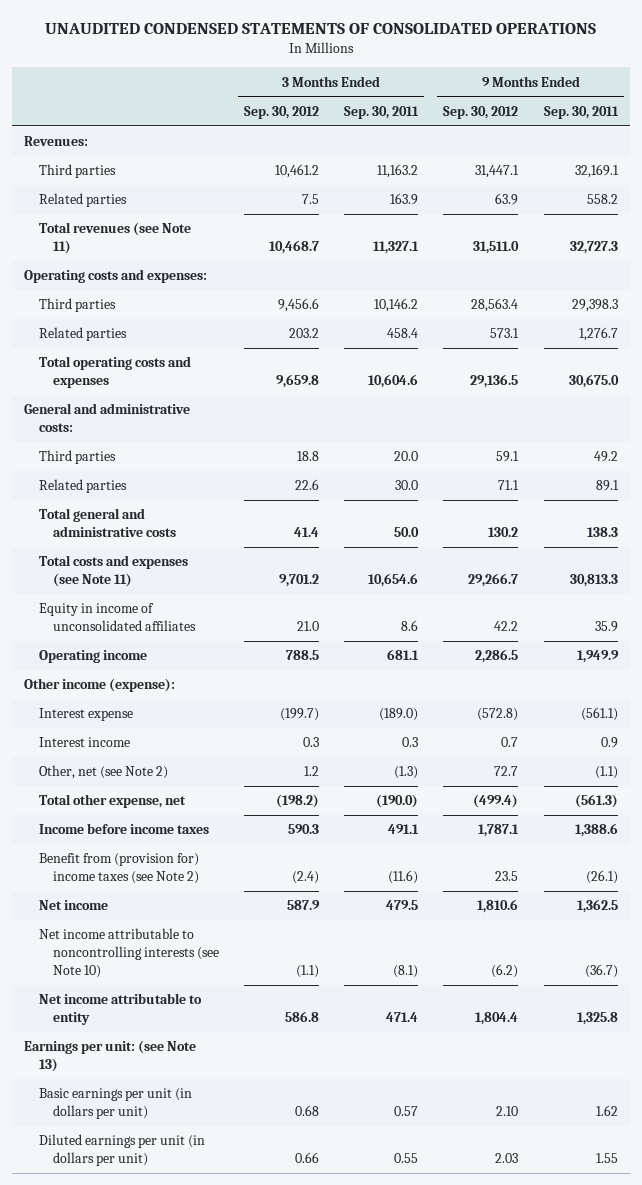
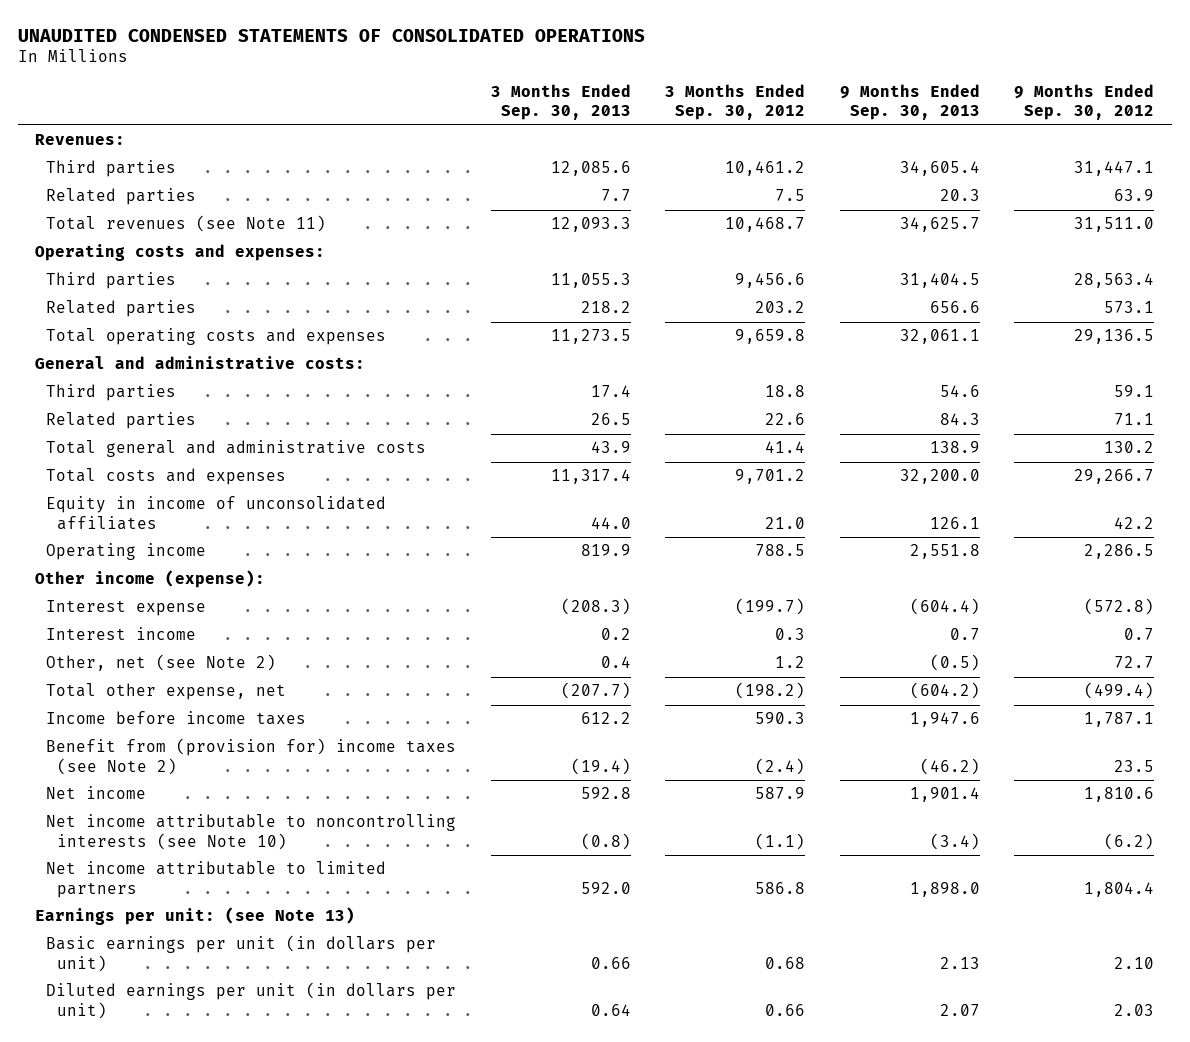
[344,105,420,119] Sep. 30, 2011 -> none
[543,105,619,119] Sep. 30, 2011 -> none
none -> [490,83,631,121] 3 Months Ended Sep. 30, 2013
none -> [839,83,980,121] 9 Months Ended Sep. 30, 2013
[38,555,188,588] Total costs and expenses (see Note 11) -> [46,468,287,486] Total costs and expenses
[38,993,202,1026] Net income attributable to entity -> [46,861,387,898] Net income attributable to limited partners

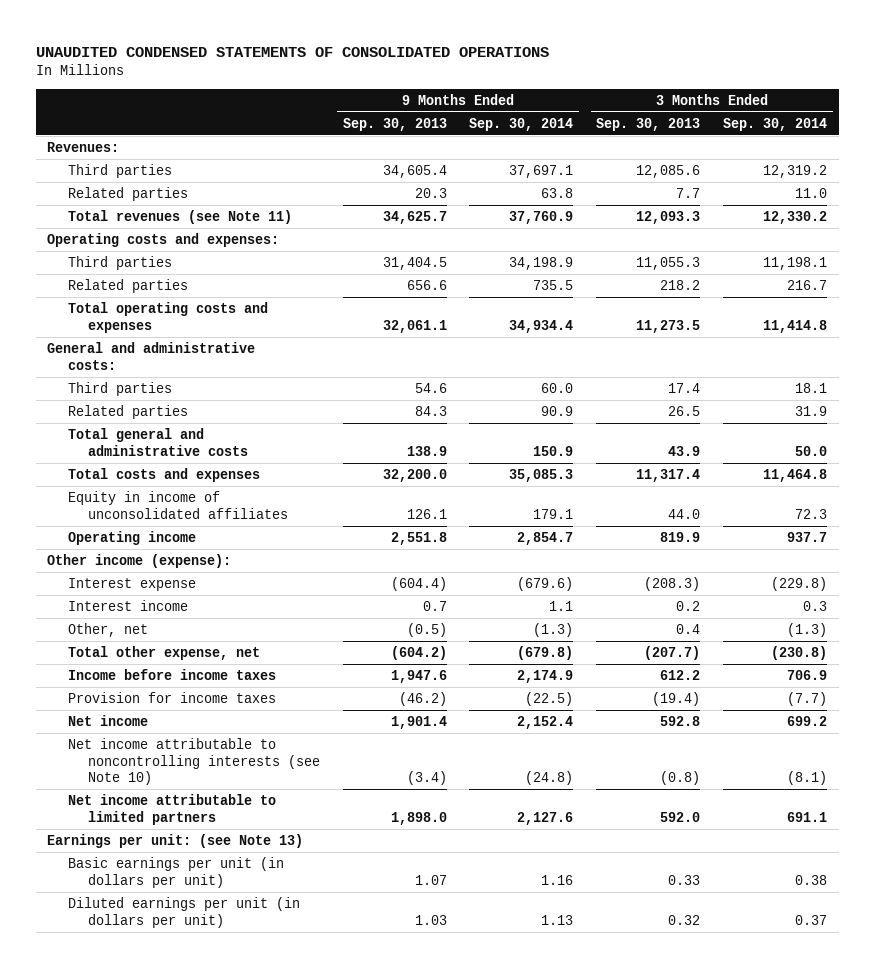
[665,83,806,121] 3 Months Ended Sep. 30, 2012 -> none
[1014,83,1155,121] 9 Months Ended Sep. 30, 2012 -> none
none -> [469,117,574,131] Sep. 30, 2014
none -> [723,117,828,131] Sep. 30, 2014
[46,654,277,672] Other, net (see Note 2) -> [67,623,148,638] Other, net
[46,738,457,775] Benefit from (provision for) income taxes (see Note 2) -> [67,692,276,704] Provision for income taxes
[590,956,631,969] 0.66 -> [668,874,701,885] 0.33
[939,956,980,969] 2.13 -> [414,874,447,885] 1.07
[590,1003,631,1016] 0.64 -> [668,914,701,925] 0.32
[939,1003,980,1016] 2.07 -> [414,914,447,925] 1.03

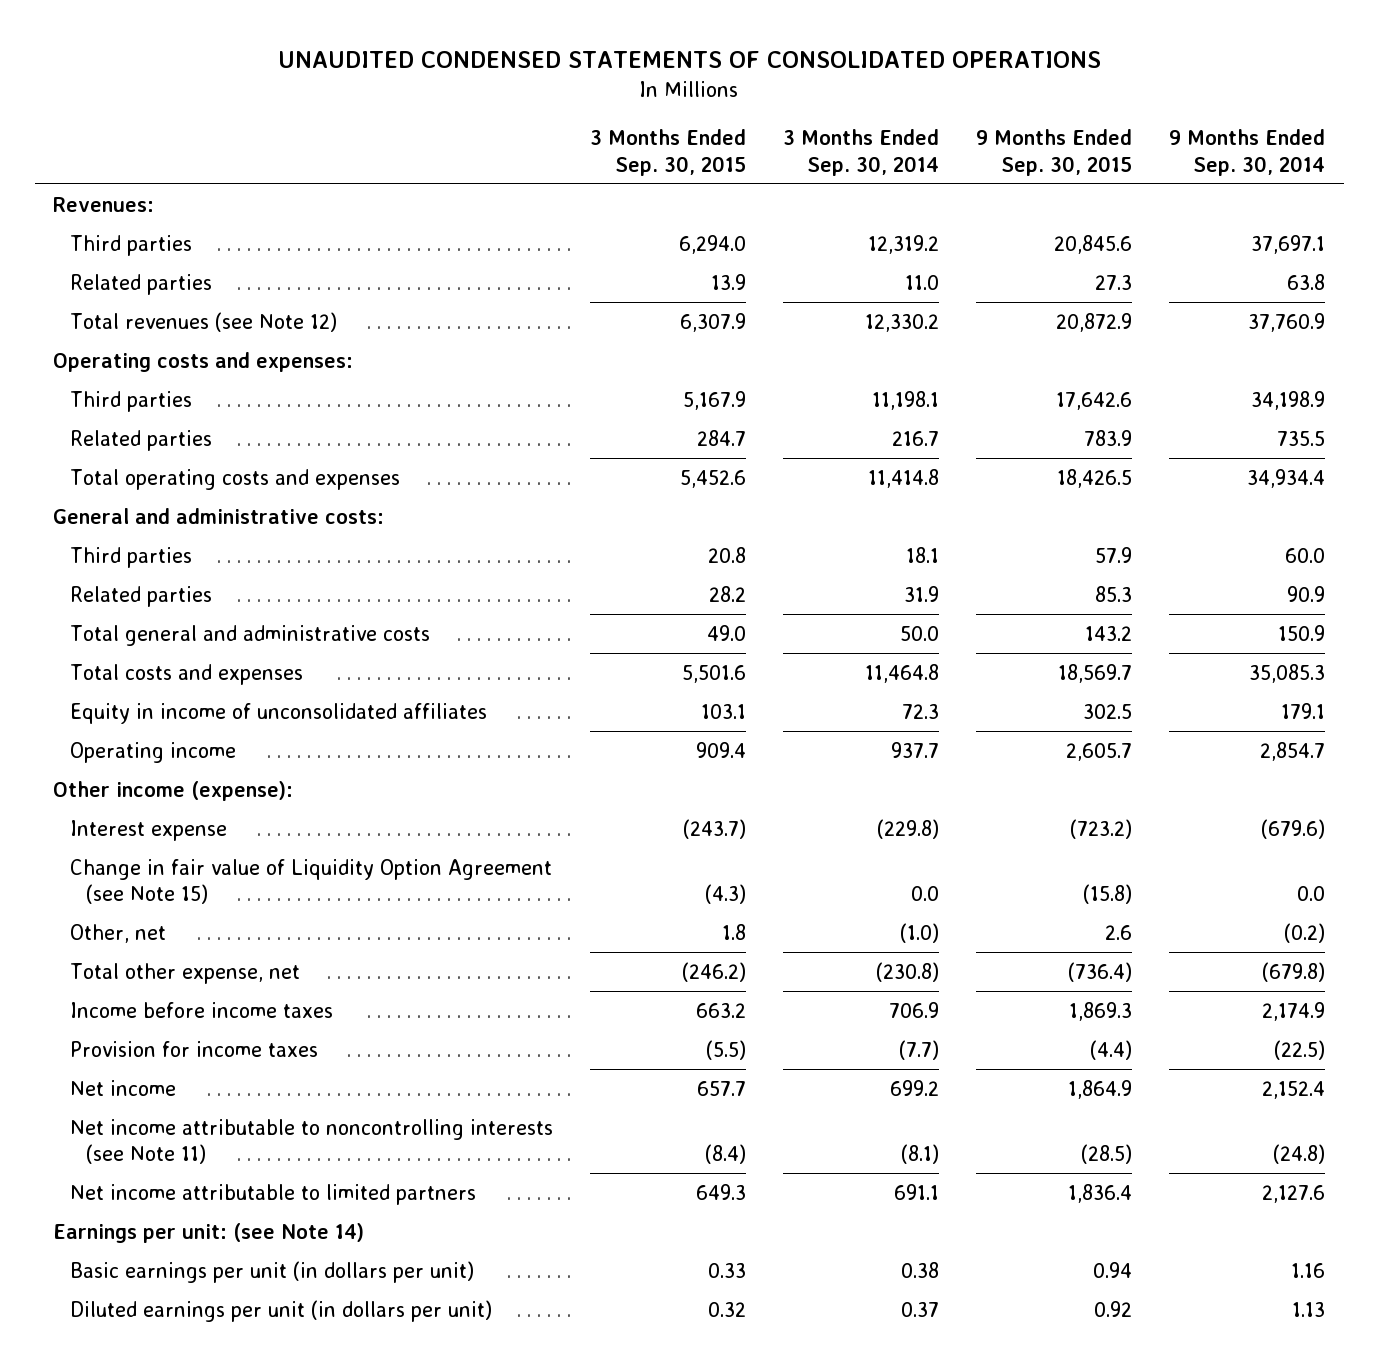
[342,117,447,131] Sep. 30, 2013 -> none
[596,117,701,131] Sep. 30, 2013 -> none
none -> [589,129,746,176] 3 Months Ended Sep. 30, 2015
none -> [976,129,1133,176] 9 Months Ended Sep. 30, 2015
[67,210,292,225] Total revenues (see Note 11) -> [69,311,337,332] Total revenues (see Note 12)
[67,600,188,612] Interest income -> none
none -> [69,858,552,904] Change in fair value of Liquidity Option Agreement (see Note 15)
[533,623,574,638] (1.3) -> [1284,922,1326,943] (0.2)
[787,623,828,638] (1.3) -> [900,922,940,943] (1.0)
[67,738,320,786] Net income attributable to noncontrolling interests (see Note 10) -> [69,1118,553,1164] Net income attributable to noncontrolling interests (see Note 11)
[47,834,304,849] Earnings per unit: (see Note 13) -> [53,1222,365,1243] Earnings per unit: (see Note 14)

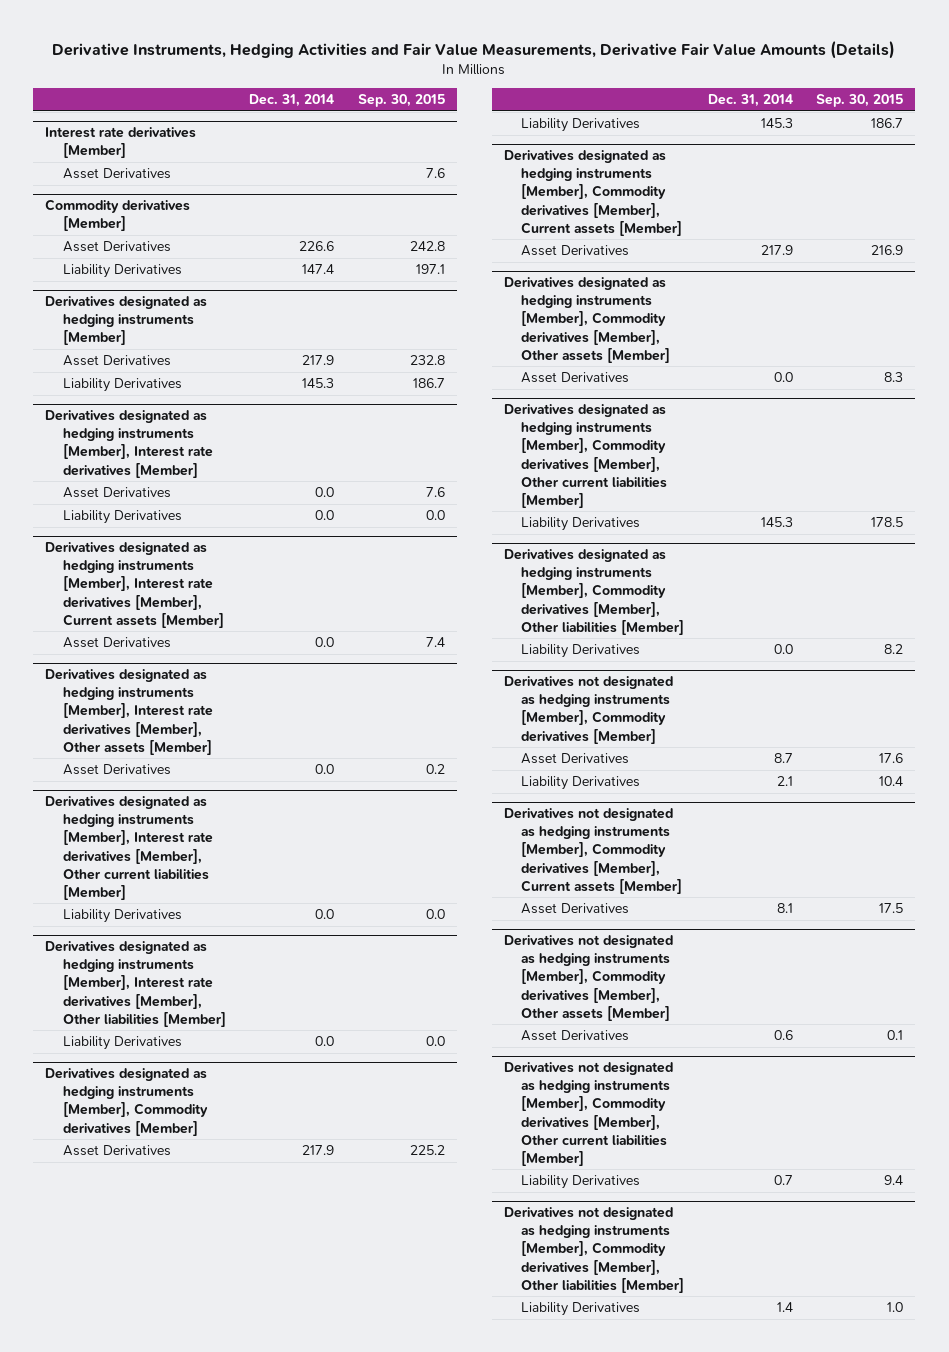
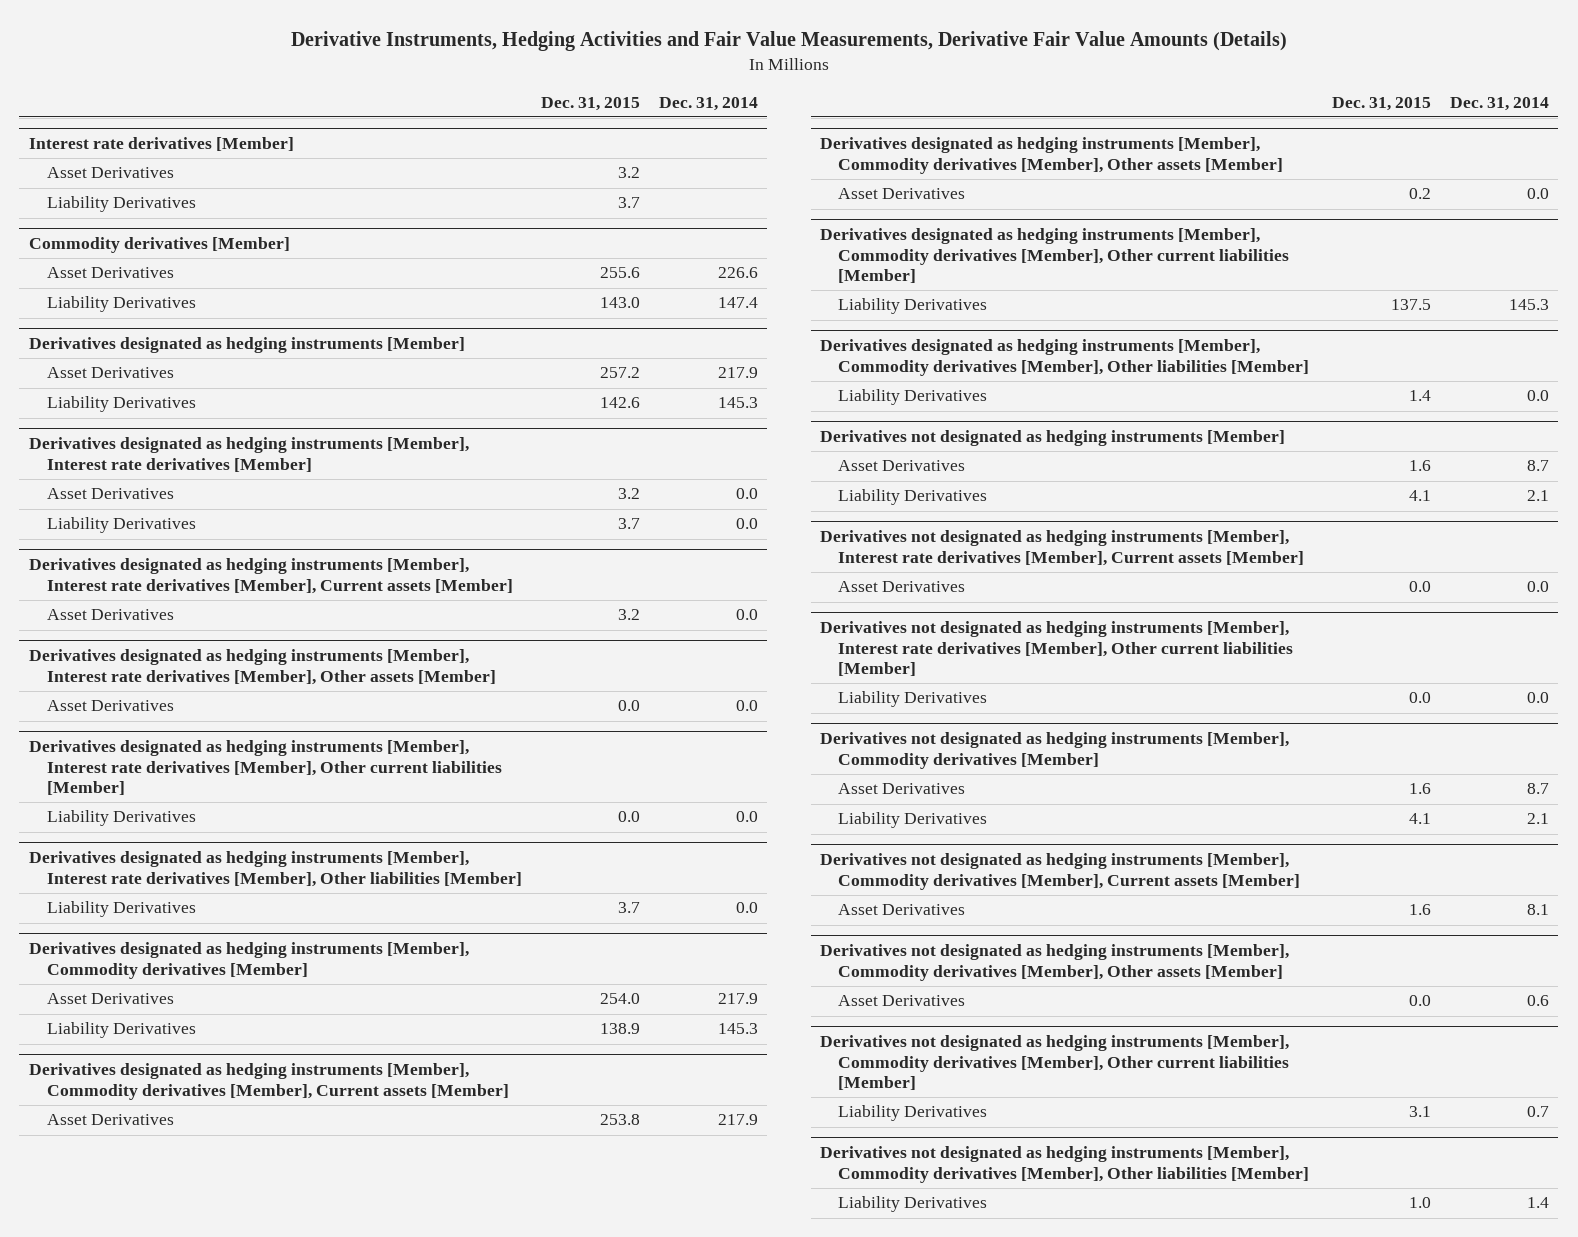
[357,94,445,108] Sep. 30, 2015 -> none
none -> [540,96,640,111] Dec. 31, 2015
none -> [47,196,197,213] Liability Derivatives
none -> [819,429,1285,446] Derivatives not designated as hedging instruments [Member]
none -> [838,460,966,472] Asset Derivatives
none -> [838,489,988,506] Liability Derivatives
none -> [819,529,1305,566] Derivatives not designated as hedging instruments [Member], Interest rate derivatives [Member], Current assets [Member]
none -> [838,581,966,593] Asset Derivatives
none -> [819,620,1294,677] Derivatives not designated as hedging instruments [Member], Interest rate derivatives [Member], Other current liabilities [Member]
none -> [838,691,988,708] Liability Derivatives

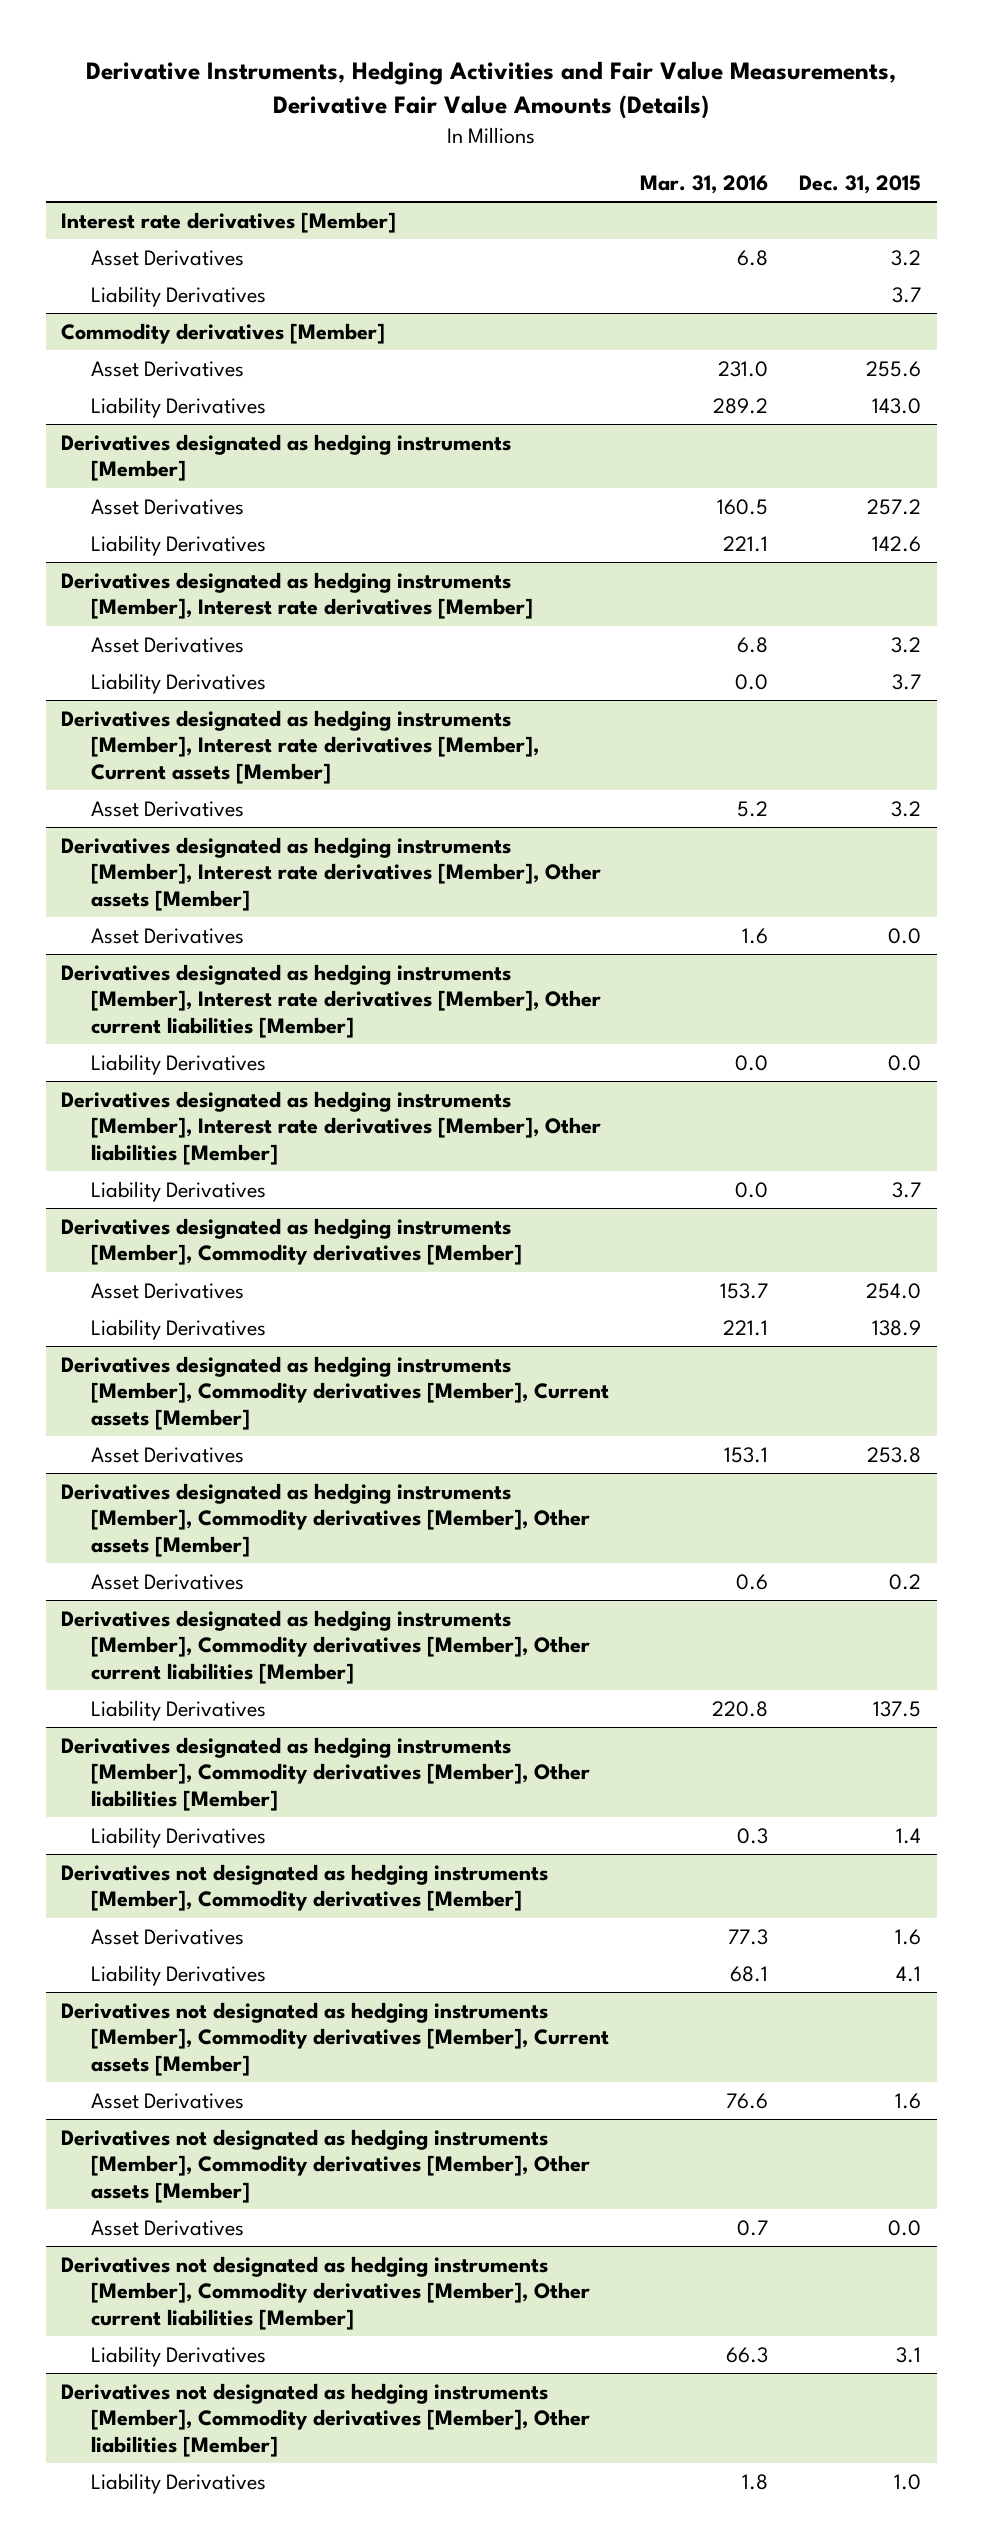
[658,96,758,111] Dec. 31, 2014 -> none
none -> [640,175,769,195] Mar. 31, 2016
[819,429,1285,446] Derivatives not designated as hedging instruments [Member] -> none
[838,460,966,472] Asset Derivatives -> none
[838,489,988,506] Liability Derivatives -> none
[819,529,1305,566] Derivatives not designated as hedging instruments [Member], Interest rate derivatives [Member], Current assets [Member] -> none
[838,581,966,593] Asset Derivatives -> none
[819,620,1294,677] Derivatives not designated as hedging instruments [Member], Interest rate derivatives [Member], Other current liabilities [Member] -> none
[838,691,988,708] Liability Derivatives -> none

